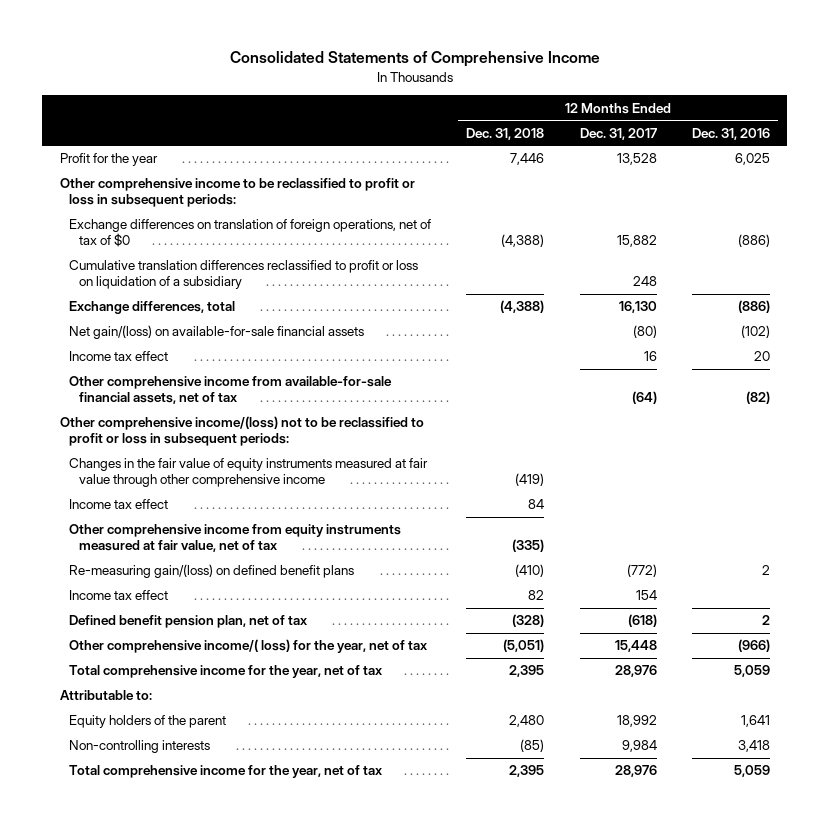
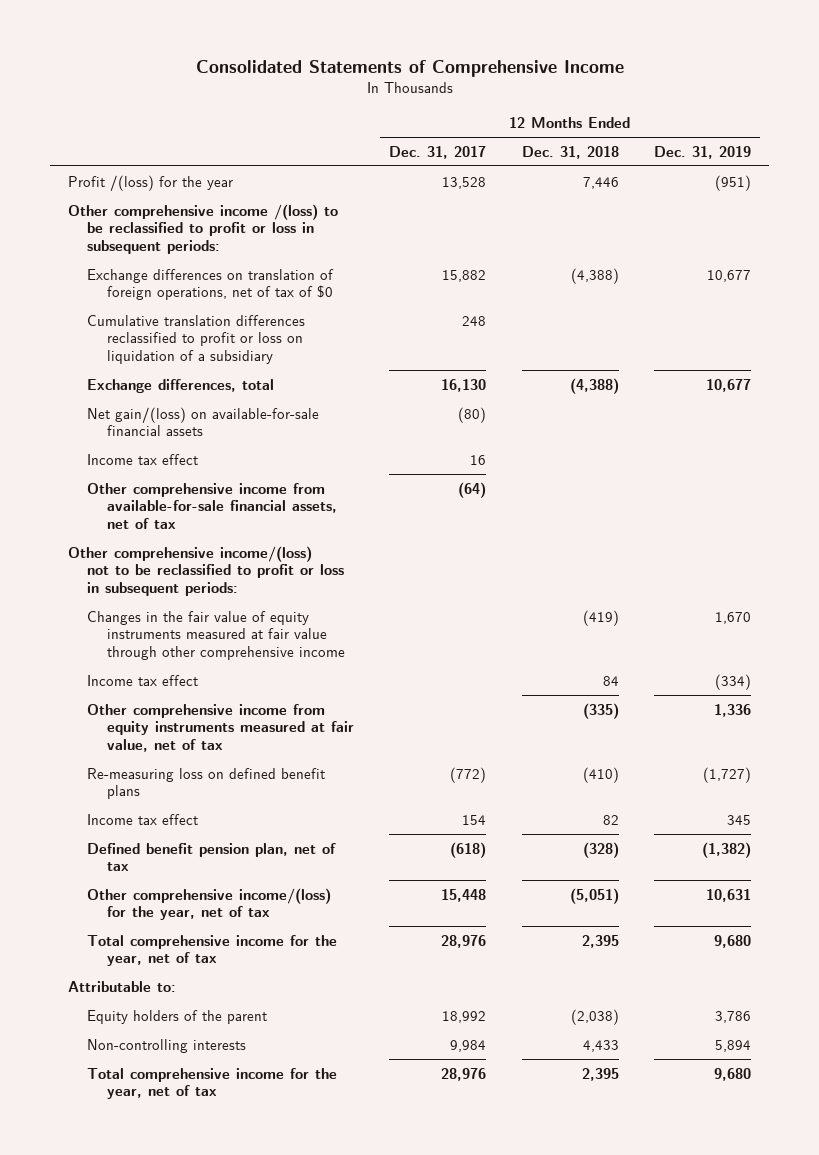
[691,127,770,140] Dec. 31, 2016 -> none
none -> [654,145,752,159] Dec. 31, 2019
[59,153,158,167] Profit for the year -> [67,174,233,191] Profit /(loss) for the year
[59,178,415,208] Other comprehensive income to be reclassified to profit or loss in subsequent periods: -> [67,203,338,255] Other comprehensive income /(loss) to be reclassified to profit or loss in subsequent periods:
[69,564,355,579] Re-measuring gain/(loss) on defined benefit plans -> [87,767,326,800] Re-measuring loss on defined benefit plans
[69,639,428,654] Other comprehensive income/( loss) for the year, net of tax -> [87,887,332,921] Other comprehensive income/(loss) for the year, net of tax
[509,715,545,728] 2,480 -> [570,1008,619,1025] (2,038)
[520,739,545,753] (85) -> [582,1039,619,1052] 4,433

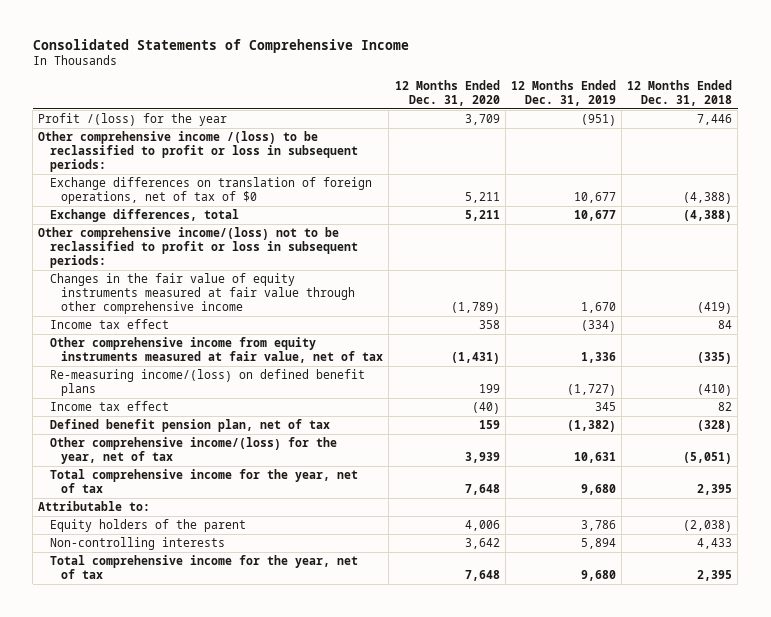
[389,145,487,159] Dec. 31, 2017 -> none
none -> [394,79,500,106] 12 Months Ended Dec. 31, 2020
[87,314,306,365] Cumulative translation differences reclassified to profit or loss on liquidation of a subsidiary -> none
[87,406,320,437] Net gain/(loss) on available-for-sale financial assets -> none
[87,453,199,465] Income tax effect -> none
[87,482,337,530] Other comprehensive income from available-for-sale financial assets, net of tax -> none
[87,767,326,800] Re-measuring loss on defined benefit plans -> [49,369,365,397] Re-measuring income/(loss) on defined benefit plans

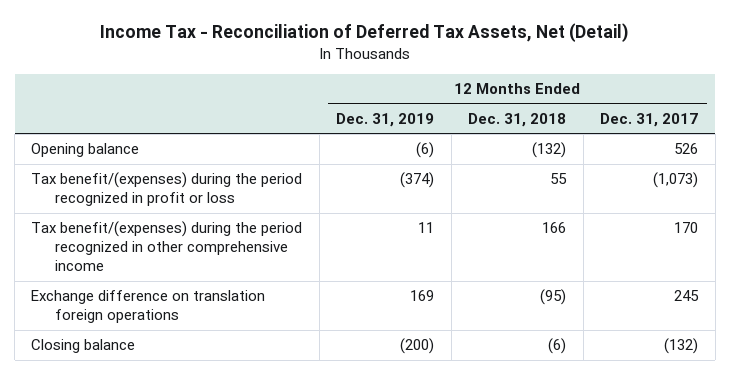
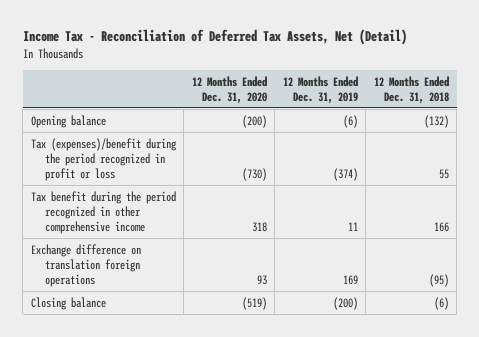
[600,112,699,127] Dec. 31, 2017 -> none
none -> [191,75,267,104] 12 Months Ended Dec. 31, 2020
[31,172,303,207] Tax benefit/(expenses) during the period recognized in profit or loss -> [30,137,177,181] Tax (expenses)/benefit during the period recognized in profit or loss
[31,221,303,272] Tax benefit/(expenses) during the period recognized in other comprehensive income -> [30,190,176,234] Tax benefit during the period recognized in other comprehensive income

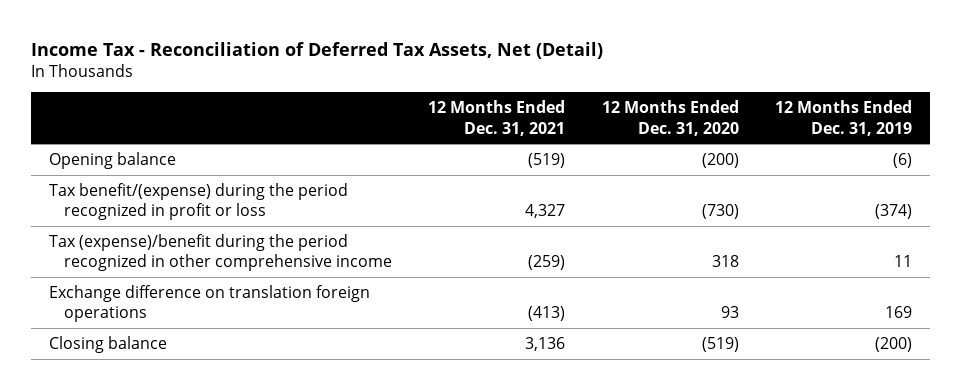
[373,75,449,104] 12 Months Ended Dec. 31, 2018 -> none
none -> [428,100,566,136] 12 Months Ended Dec. 31, 2021
[30,137,177,181] Tax (expenses)/benefit during the period recognized in profit or loss -> [49,183,349,221] Tax benefit/(expense) during the period recognized in profit or loss
[30,190,176,234] Tax benefit during the period recognized in other comprehensive income -> [49,234,392,272] Tax (expense)/benefit during the period recognized in other comprehensive income

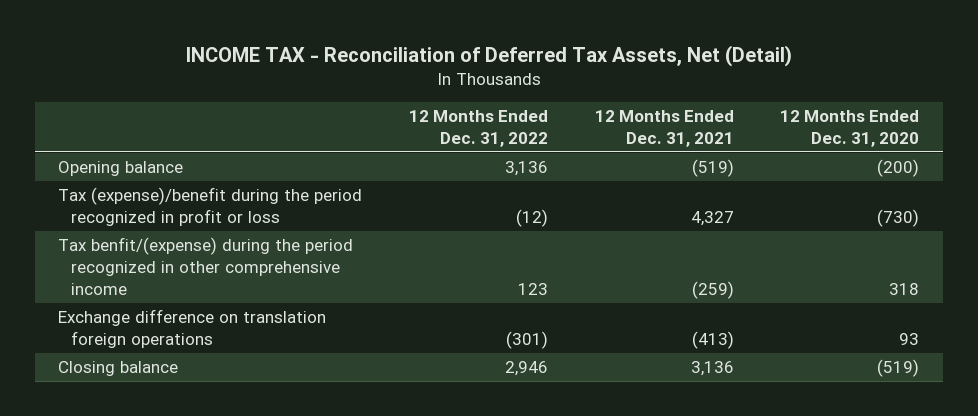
[31,41,604,59] Income Tax - Reconciliation of Deferred Tax Assets, Net (Detail) -> [185,44,792,67] INCOME TAX - Reconciliation of Deferred Tax Assets, Net (Detail)
[774,100,912,136] 12 Months Ended Dec. 31, 2019 -> none
none -> [408,110,548,148] 12 Months Ended Dec. 31, 2022
[49,183,349,221] Tax benefit/(expense) during the period recognized in profit or loss -> [58,186,363,227] Tax (expense)/benefit during the period recognized in profit or loss
[49,234,392,272] Tax (expense)/benefit during the period recognized in other comprehensive income -> [58,236,354,296] Tax benfit/(expense) during the period recognized in other comprehensive income

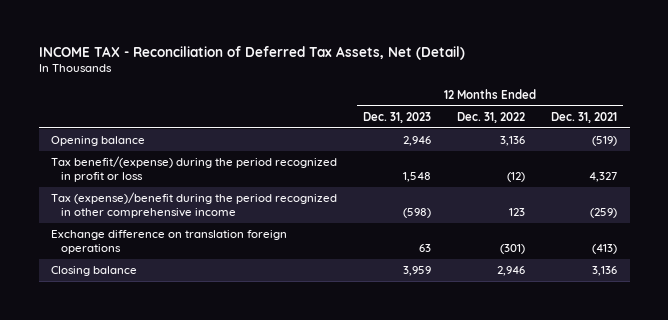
[780,110,920,148] 12 Months Ended Dec. 31, 2020 -> none
none -> [363,111,432,123] Dec. 31, 2023
[58,186,363,227] Tax (expense)/benefit during the period recognized in profit or loss -> [51,155,338,183] Tax benefit/(expense) during the period recognized in profit or loss
[58,236,354,296] Tax benfit/(expense) during the period recognized in other comprehensive income -> [51,191,338,219] Tax (expense)/benefit during the period recognized in other comprehensive income

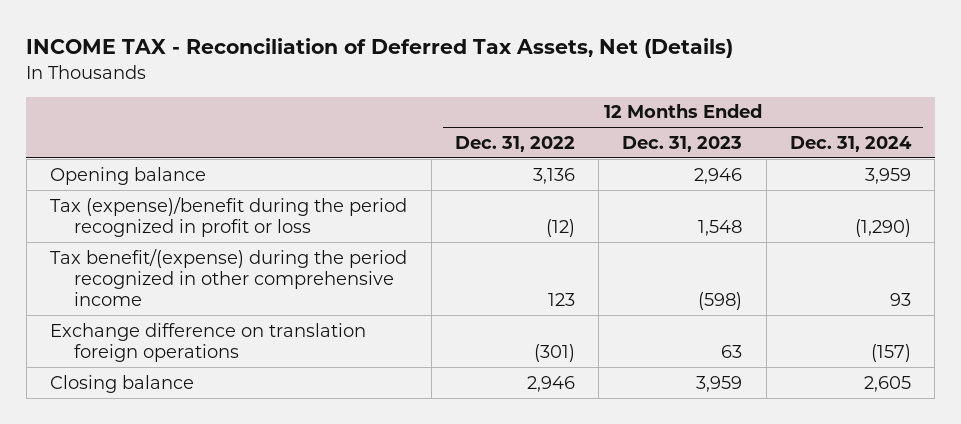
[38,45,465,60] INCOME TAX - Reconciliation of Deferred Tax Assets, Net (Detail) -> [26,38,734,59] INCOME TAX - Reconciliation of Deferred Tax Assets, Net (Details)
[550,111,617,123] Dec. 31, 2021 -> none
none -> [789,135,912,152] Dec. 31, 2024
[51,155,338,183] Tax benefit/(expense) during the period recognized in profit or loss -> [50,196,408,237] Tax (expense)/benefit during the period recognized in profit or loss
[51,191,338,219] Tax (expense)/benefit during the period recognized in other comprehensive income -> [50,248,408,307] Tax benefit/(expense) during the period recognized in other comprehensive income

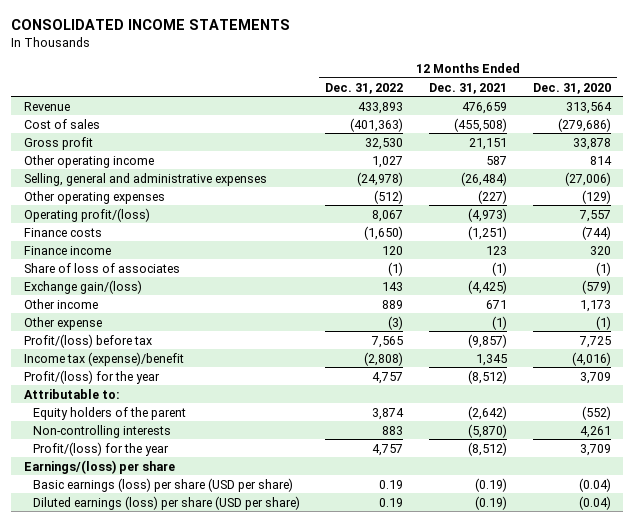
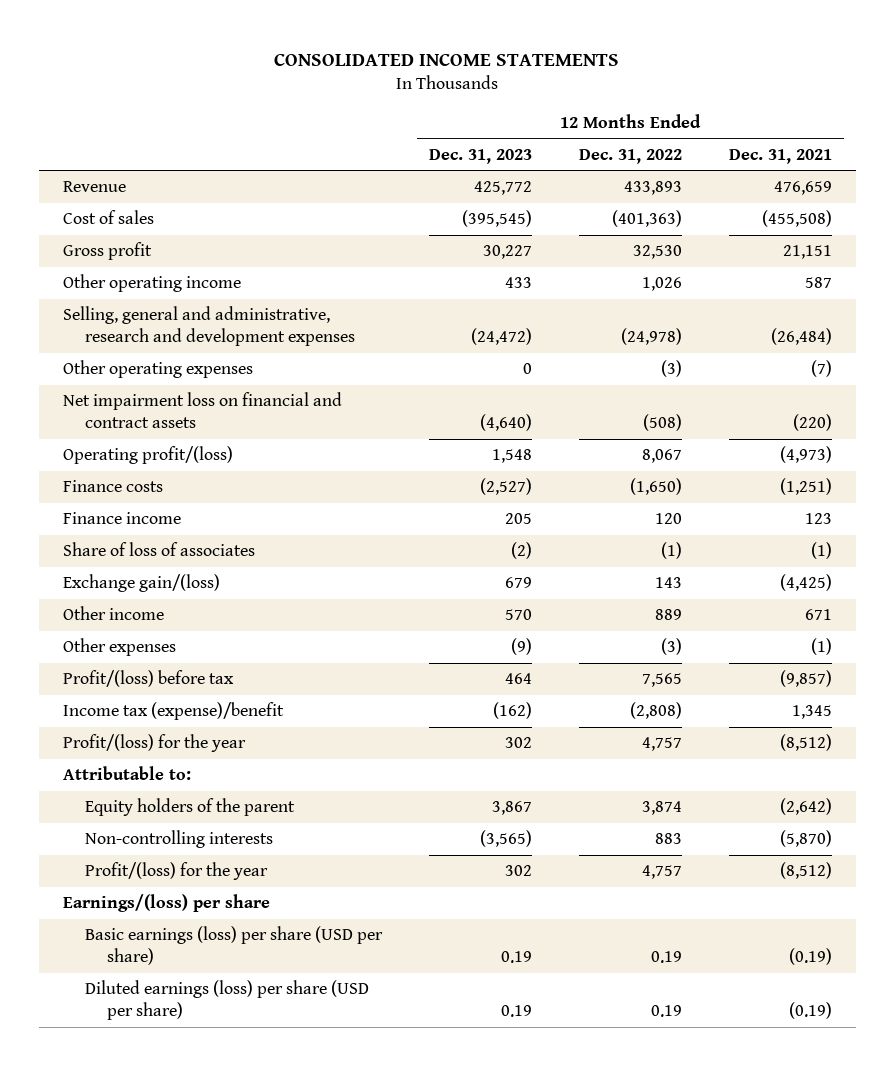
[532,82,611,94] Dec. 31, 2020 -> none
none -> [428,148,532,164] Dec. 31, 2023
[372,155,404,168] 1,027 -> [641,277,682,292] 1,026
[23,172,267,186] Selling, general and administrative expenses -> [62,306,355,347] Selling, general and administrative, research and development expenses
[374,189,404,204] (512) -> [660,360,682,378] (3)
[478,189,508,204] (227) -> [811,360,833,378] (7)
none -> [62,392,342,429] Net impairment loss on financial and contract assets
[23,316,102,330] Other expense -> [62,638,176,657] Other expenses

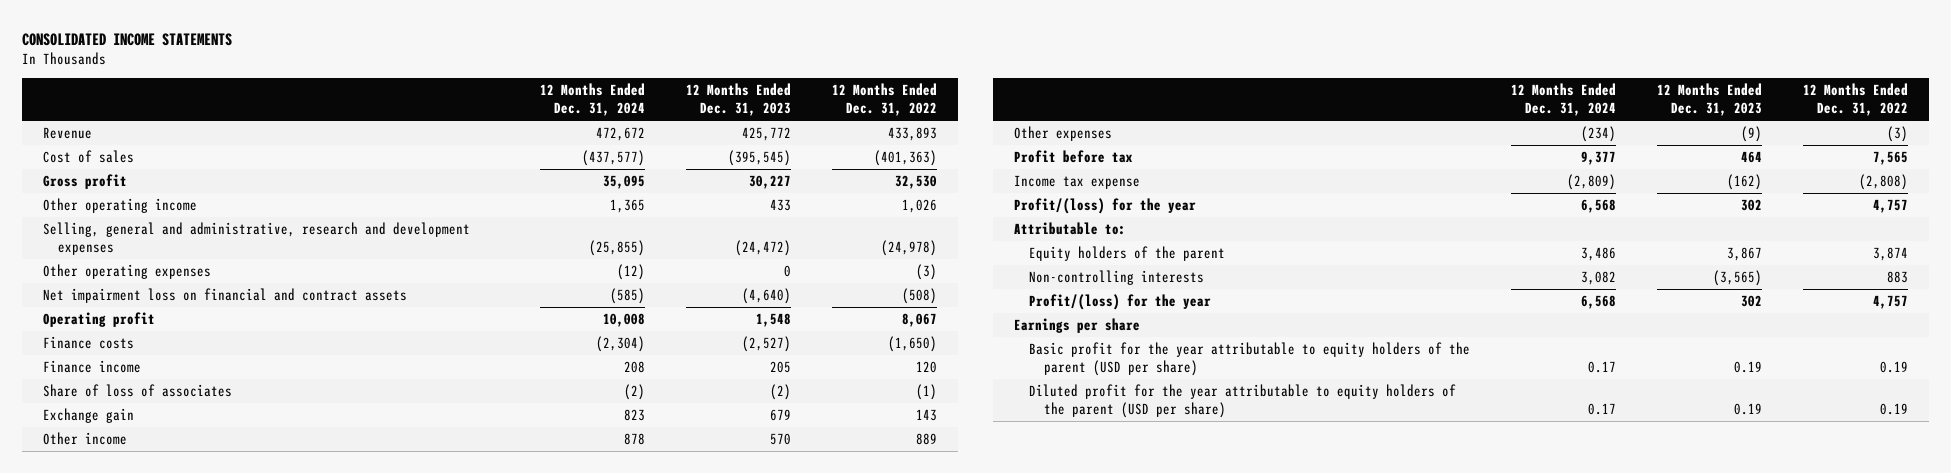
[729,148,833,164] Dec. 31, 2021 -> none
none -> [539,83,645,117] 12 Months Ended Dec. 31, 2024
[62,446,233,465] Operating profit/(loss) -> [42,312,155,328] Operating profit
[62,574,220,593] Exchange gain/(loss) -> [42,408,134,424] Exchange gain
[62,670,234,688] Profit/(loss) before tax -> [1013,150,1133,164] Profit before tax
[62,702,284,721] Income tax (expense)/benefit -> [1013,175,1140,190] Income tax expense
[62,894,270,913] Earnings/(loss) per share -> [1013,318,1140,334] Earnings per share
[84,926,383,966] Basic earnings (loss) per share (USD per share) -> [1028,342,1470,376] Basic profit for the year attributable to equity holders of the parent (USD per share)
[84,980,369,1021] Diluted earnings (loss) per share (USD per share) -> [1028,384,1456,418] Diluted profit for the year attributable to equity holders of the parent (USD per share)

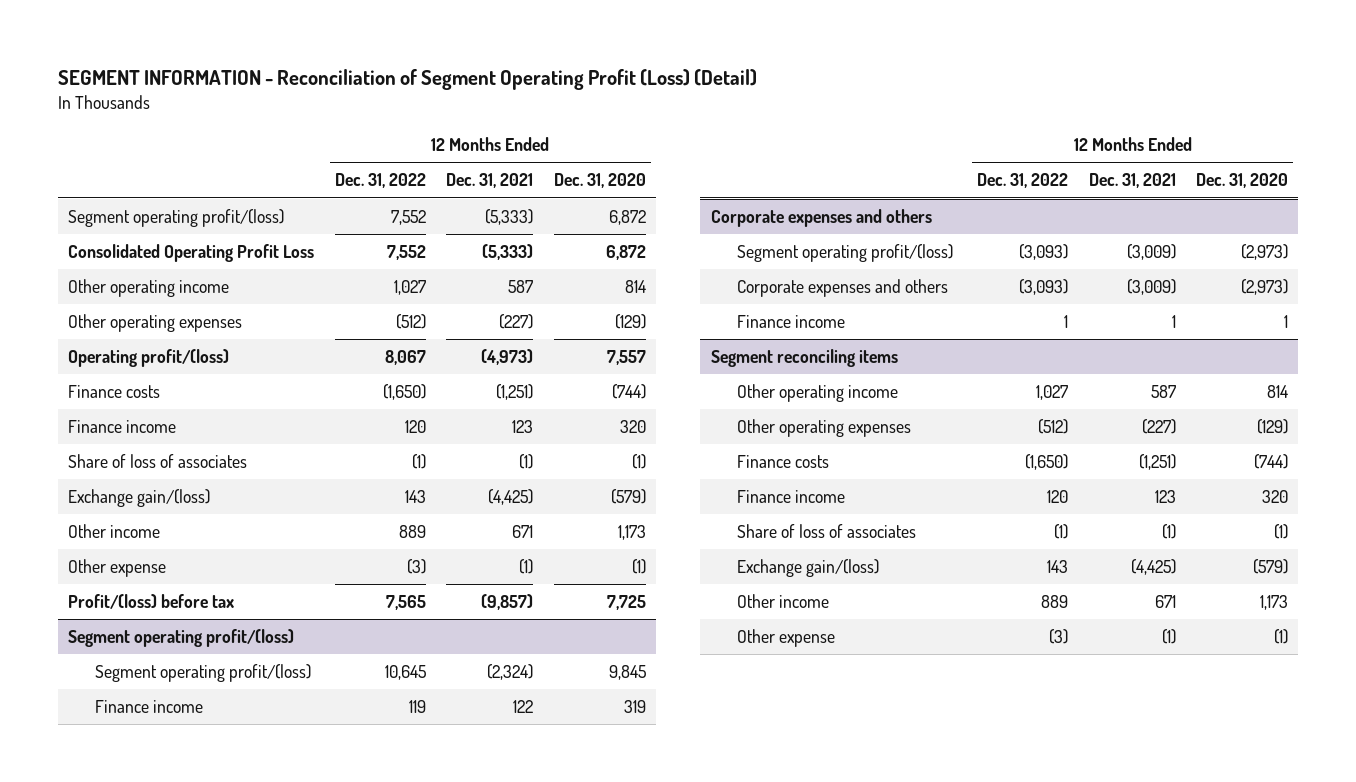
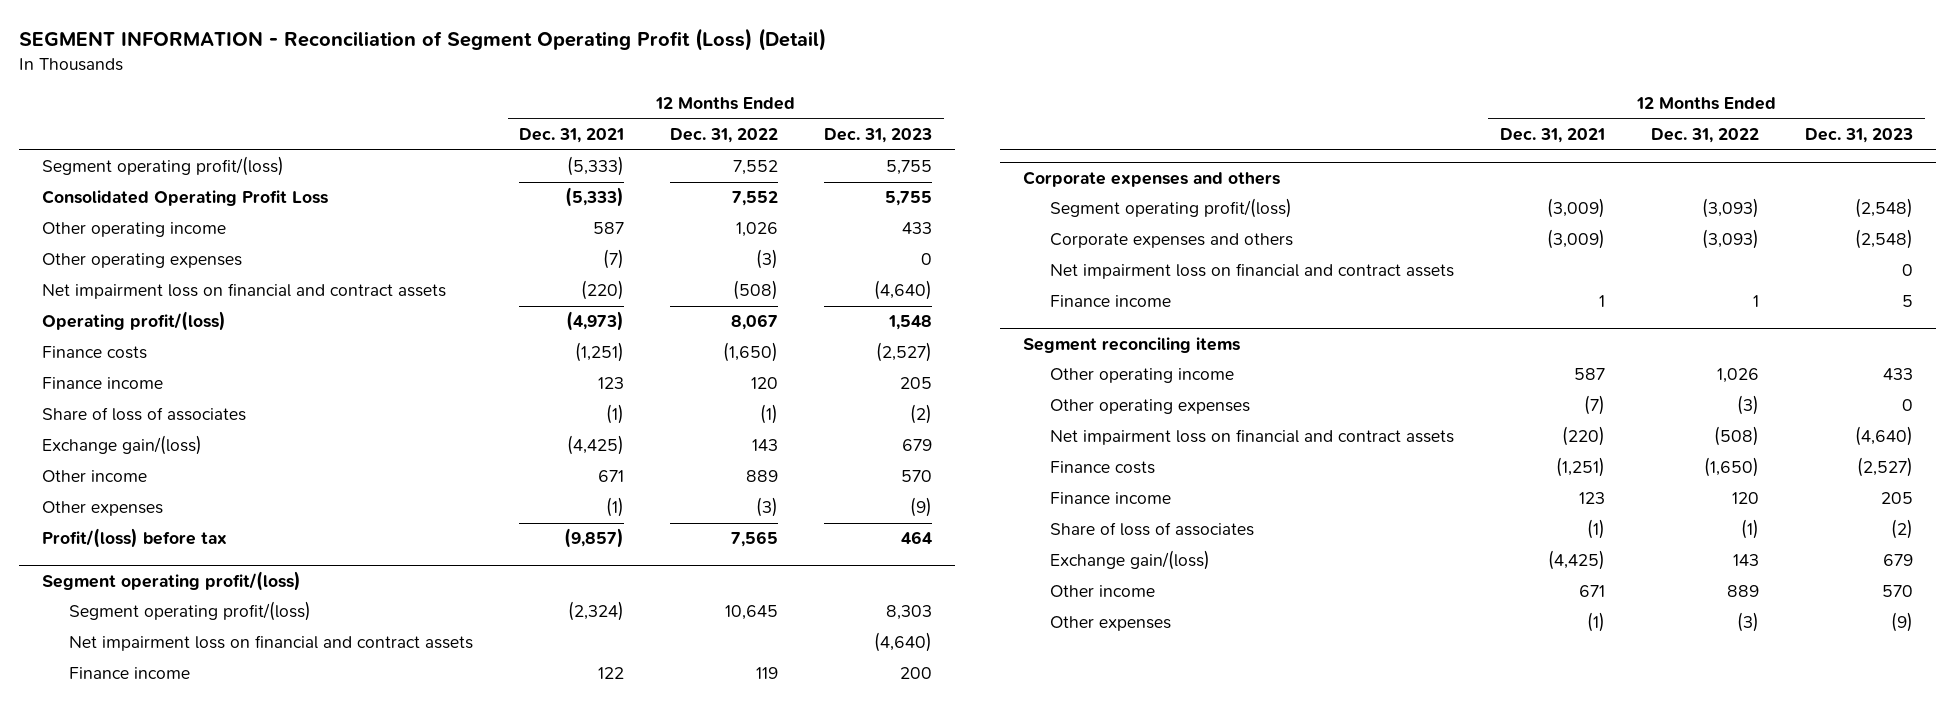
[553,173,646,189] Dec. 31, 2020 -> none
none -> [824,128,933,144] Dec. 31, 2023
[393,280,426,296] 1,027 -> [736,222,779,238] 1,026
[395,314,426,330] (512) -> [756,249,779,270] (3)
[499,314,534,330] (227) -> [603,249,625,270] (7)
none -> [41,283,446,300] Net impairment loss on financial and contract assets
[68,559,167,578] Other expense -> [41,501,163,517] Other expenses
none -> [69,635,474,652] Net impairment loss on financial and contract assets
none -> [1049,263,1454,280] Net impairment loss on financial and contract assets
[1036,385,1069,401] 1,027 -> [1717,368,1760,384] 1,026
[1038,419,1069,435] (512) -> [1737,395,1760,416] (3)
[1141,419,1176,435] (227) -> [1583,395,1605,416] (7)
none -> [1049,429,1454,446] Net impairment loss on financial and contract assets
[737,629,836,648] Other expense -> [1049,616,1171,632] Other expenses

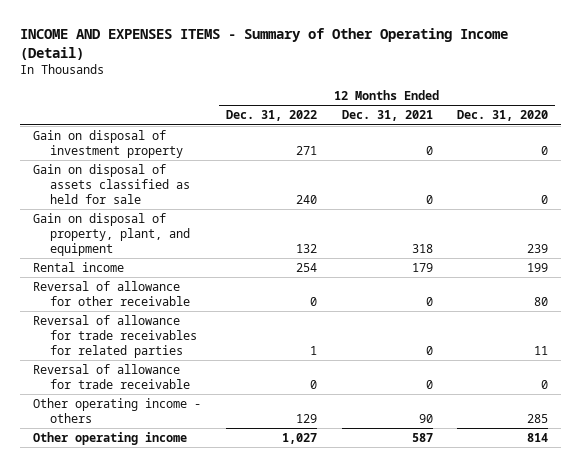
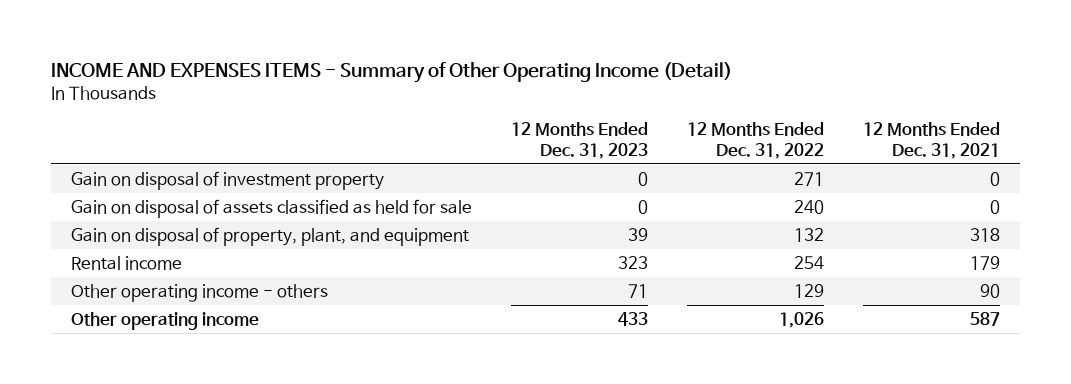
[457,110,549,122] Dec. 31, 2020 -> none
none -> [510,122,648,159] 12 Months Ended Dec. 31, 2023
[32,281,191,306] Reversal of allowance for other receivable -> none
[32,315,198,358] Reversal of allowance for trade receivables for related parties -> none
[32,364,191,389] Reversal of allowance for trade receivable -> none
[281,433,317,445] 1,027 -> [779,311,825,328] 1,026

